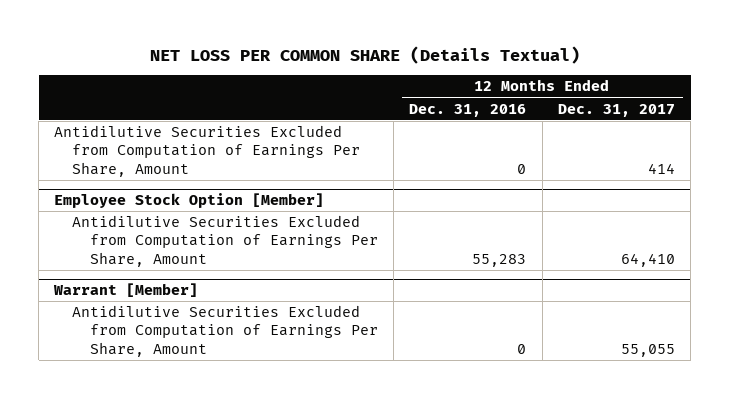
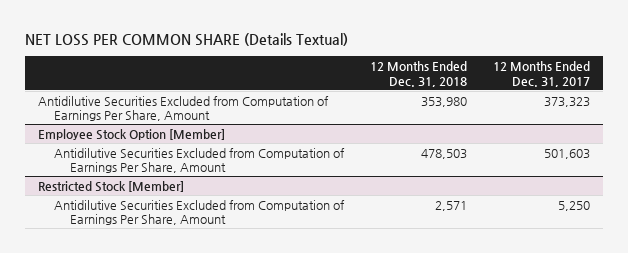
[409,103,527,117] Dec. 31, 2016 -> none
none -> [369,60,467,87] 12 Months Ended Dec. 31, 2018
[647,162,675,174] 414 -> [544,96,591,107] 373,323
[53,283,199,298] Warrant [Member] -> none
[620,252,675,267] 64,410 -> [544,148,591,159] 501,603
none -> [38,180,185,192] Restricted Stock [Member]
[620,343,675,357] 55,055 -> [558,200,591,211] 5,250

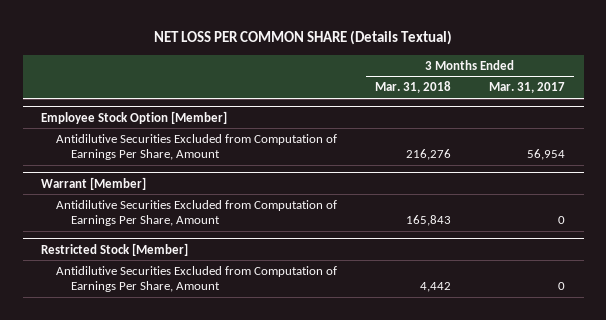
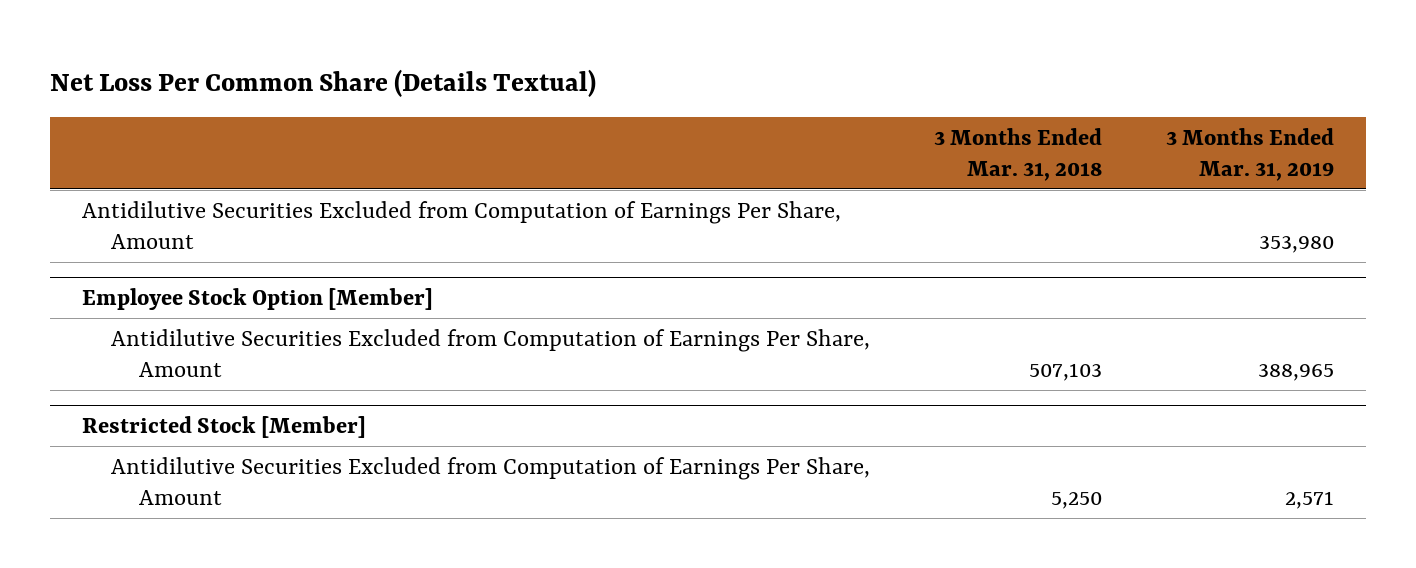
[154,30,453,46] NET LOSS PER COMMON SHARE (Details Textual) -> [50,68,597,97] Net Loss Per Common Share (Details Textual)
[488,82,565,94] Mar. 31, 2017 -> none
none -> [1165,127,1334,181] 3 Months Ended Mar. 31, 2019
none -> [82,200,842,249] Antidilutive Securities Excluded from Computation of Earnings Per Share, Amount
[41,176,147,190] Warrant [Member] -> none
[56,199,338,227] Antidilutive Securities Excluded from Computation of Earnings Per Share, Amount -> none
[406,149,452,161] 216,276 -> [1028,362,1102,381] 507,103
[420,282,452,293] 4,442 -> [1050,491,1102,509] 5,250

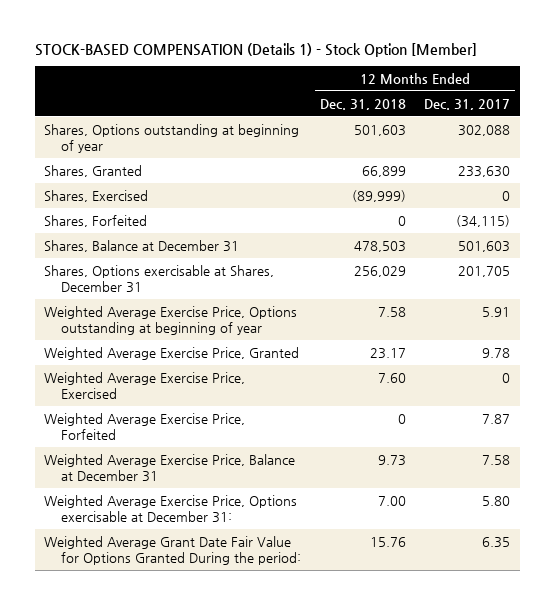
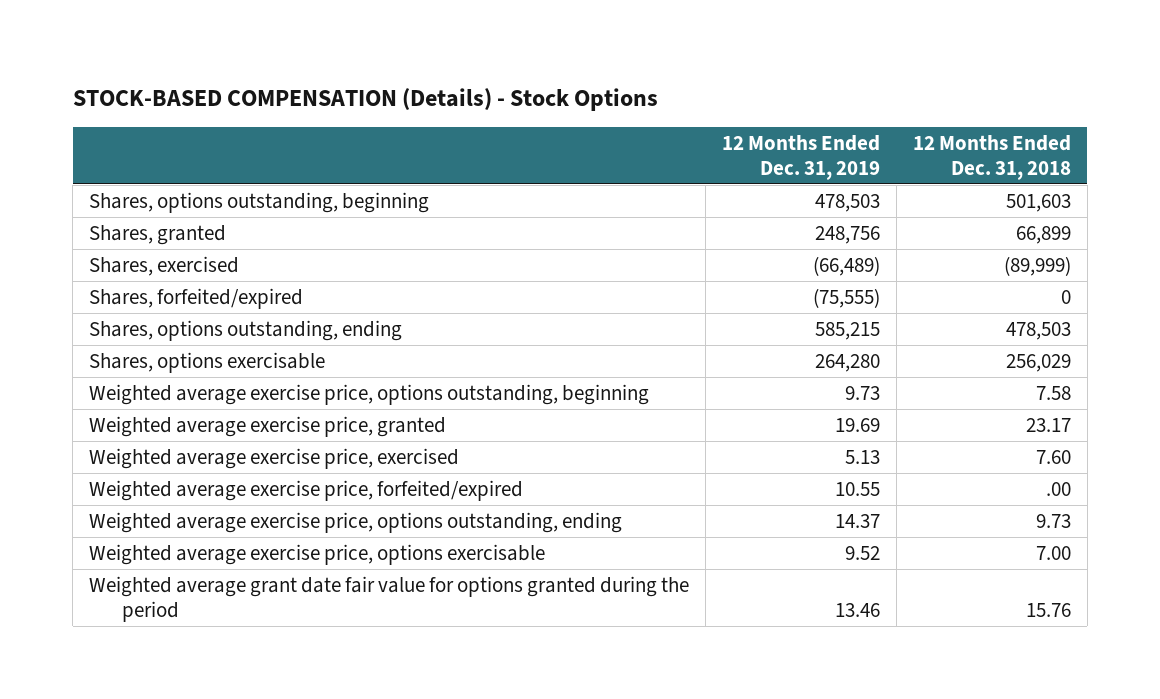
[34,42,477,57] STOCK-BASED COMPENSATION (Details 1) - Stock Option [Member] -> [72,87,658,111] STOCK-BASED COMPENSATION (Details) - Stock Options
[424,98,511,110] Dec. 31, 2017 -> none
none -> [722,134,881,180] 12 Months Ended Dec. 31, 2019
[43,123,299,153] Shares, Options outstanding at beginning of year -> [89,191,430,213] Shares, options outstanding, beginning
[43,164,142,177] Shares, Granted -> [89,224,227,245] Shares, granted
[43,189,148,202] Shares, Exercised -> [89,255,240,276] Shares, exercised
[43,214,147,227] Shares, Forfeited -> [89,287,304,309] Shares, forfeited/expired
[43,239,239,252] Shares, Balance at December 31 -> [89,319,403,341] Shares, options outstanding, ending
[43,264,274,293] Shares, Options exercisable at Shares, December 31 -> [89,351,326,373] Shares, options exercisable
[43,305,297,335] Weighted Average Exercise Price, Options outstanding at beginning of year -> [89,383,650,405] Weighted average exercise price, options outstanding, beginning
[43,346,299,360] Weighted Average Exercise Price, Granted -> [89,415,447,437] Weighted average exercise price, granted
[43,371,245,399] Weighted Average Exercise Price, Exercised -> [89,447,460,469] Weighted average exercise price, exercised
[43,412,245,440] Weighted Average Exercise Price, Forfeited -> [89,479,524,501] Weighted average exercise price, forfeited/expired
[397,413,406,424] 0 -> [1045,481,1071,496] .00
[43,453,295,482] Weighted Average Exercise Price, Balance at December 31 -> [89,511,623,533] Weighted average exercise price, options outstanding, ending
[43,494,297,523] Weighted Average Exercise Price, Options exercisable at December 31: -> [89,543,546,565] Weighted average exercise price, options exercisable
[43,535,302,565] Weighted Average Grant Date Fair Value for Options Granted During the period: -> [89,575,690,622] Weighted average grant date fair value for options granted during the period

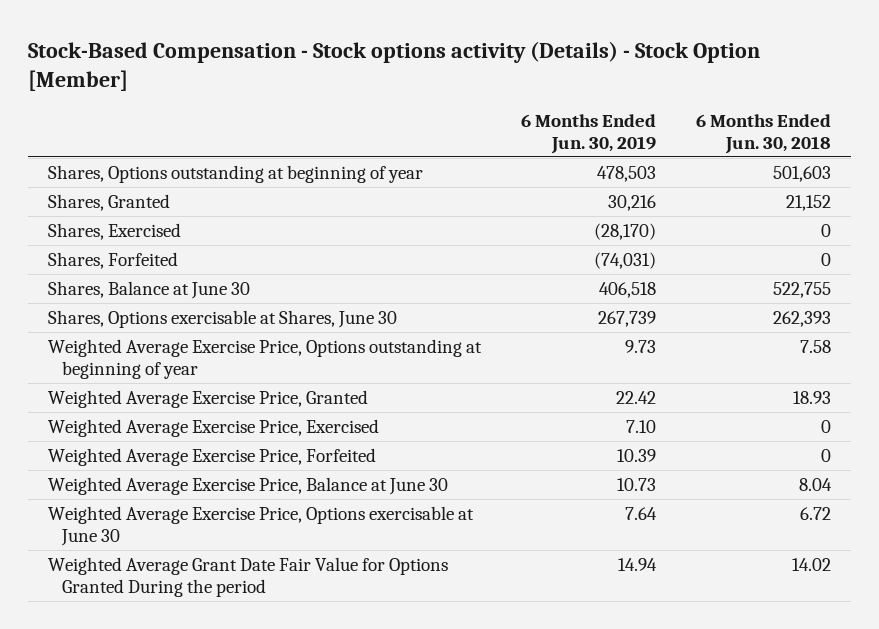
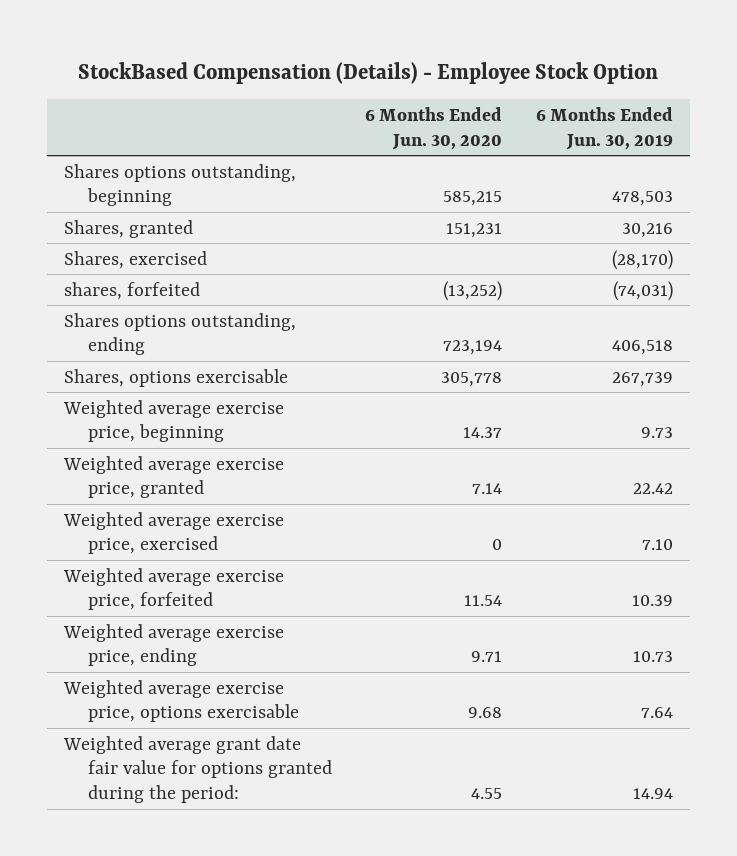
[28,40,761,92] Stock-Based Compensation - Stock options activity (Details) - Stock Option [Member] -> [78,61,659,84] StockBased Compensation (Details) - Employee Stock Option
[695,113,831,154] 6 Months Ended Jun. 30, 2018 -> none
none -> [365,106,503,150] 6 Months Ended Jun. 30, 2020
[48,164,424,183] Shares, Options outstanding at beginning of year -> [63,163,296,207] Shares options outstanding, beginning
[48,193,171,211] Shares, Granted -> [63,219,193,238] Shares, granted
[48,222,182,240] Shares, Exercised -> [63,250,207,269] Shares, exercised
[48,251,179,269] Shares, Forfeited -> [63,281,200,300] shares, forfeited
[48,280,251,299] Shares, Balance at June 30 -> [63,312,296,356] Shares options outstanding, ending
[48,309,398,328] Shares, Options exercisable at Shares, June 30 -> [63,368,288,387] Shares, options exercisable
[48,338,483,379] Weighted Average Exercise Price, Options outstanding at beginning of year -> [62,399,284,443] Weighted average exercise price, beginning
[48,389,369,408] Weighted Average Exercise Price, Granted -> [62,455,284,499] Weighted average exercise price, granted
[48,418,380,437] Weighted Average Exercise Price, Exercised -> [62,511,284,555] Weighted average exercise price, exercised
[48,447,377,466] Weighted Average Exercise Price, Forfeited -> [62,567,284,611] Weighted average exercise price, forfeited
[48,476,449,495] Weighted Average Exercise Price, Balance at June 30 -> [62,623,284,667] Weighted average exercise price, ending
[48,505,475,546] Weighted Average Exercise Price, Options exercisable at June 30 -> [62,679,299,723] Weighted average exercise price, options exercisable
[48,556,449,597] Weighted Average Grant Date Fair Value for Options Granted During the period -> [62,735,332,804] Weighted average grant date fair value for options granted during the period:

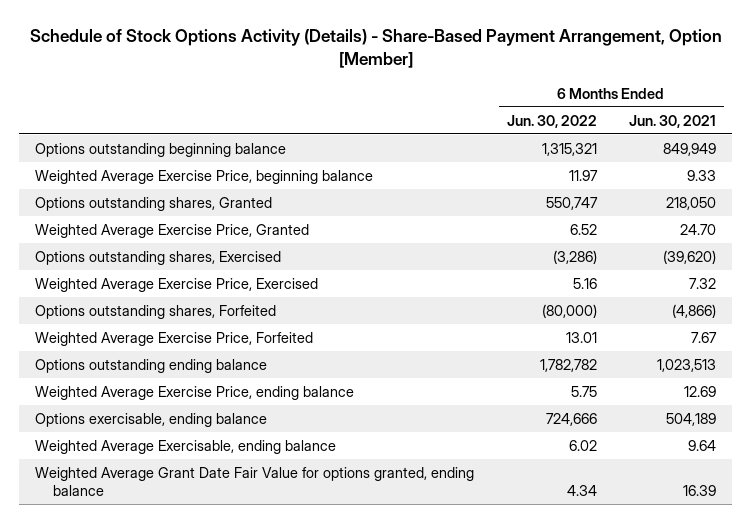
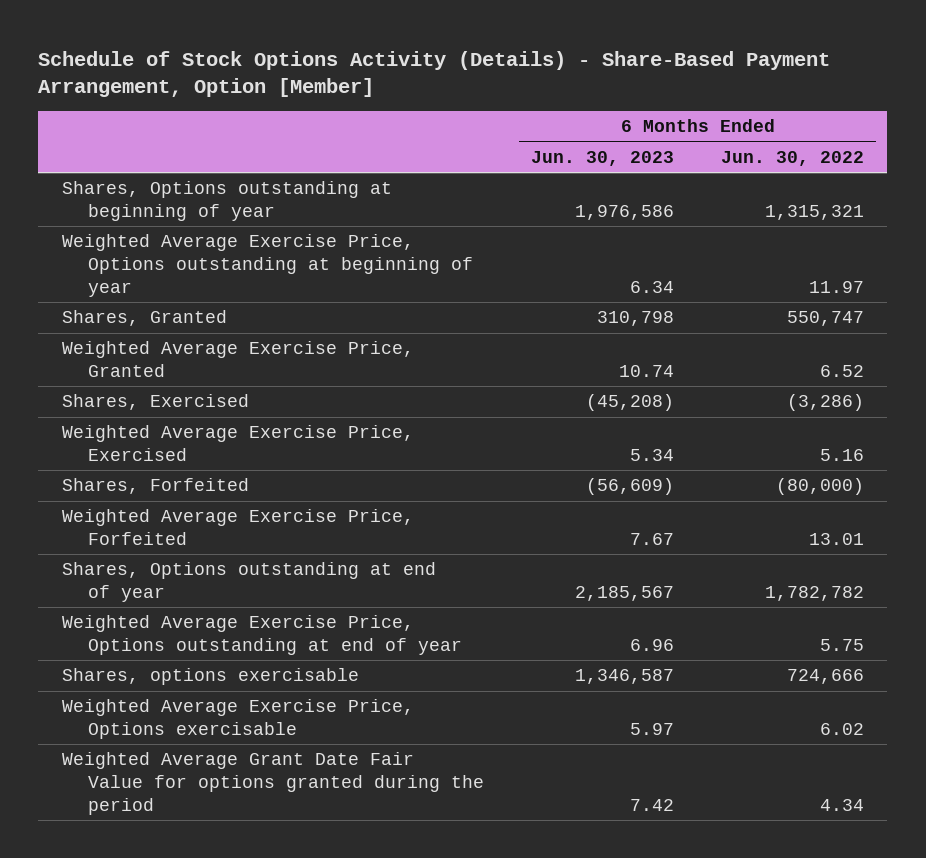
[629,114,717,128] Jun. 30, 2021 -> none
none -> [531,151,675,167] Jun. 30, 2023
[35,142,287,157] Options outstanding beginning balance -> [61,181,392,221] Shares, Options outstanding at beginning of year
[35,169,374,184] Weighted Average Exercise Price, beginning balance -> [61,234,474,297] Weighted Average Exercise Price, Options outstanding at beginning of year
[35,196,273,211] Options outstanding shares, Granted -> [61,310,227,327] Shares, Granted
[35,250,282,265] Options outstanding shares, Exercised -> [61,394,249,411] Shares, Exercised
[35,304,277,319] Options outstanding shares, Forfeited -> [61,478,249,495] Shares, Forfeited
[35,358,268,373] Options outstanding ending balance -> [61,562,436,602] Shares, Options outstanding at end of year
[35,385,355,400] Weighted Average Exercise Price, ending balance -> [61,615,463,655] Weighted Average Exercise Price, Options outstanding at end of year
[35,412,268,427] Options exercisable, ending balance -> [61,668,359,686] Shares, options exercisable
[35,439,337,454] Weighted Average Exercisable, ending balance -> [61,699,414,739] Weighted Average Exercise Price, Options exercisable
[35,466,475,496] Weighted Average Grant Date Fair Value for options granted, ending balance -> [61,752,485,815] Weighted Average Grant Date Fair Value for options granted during the period

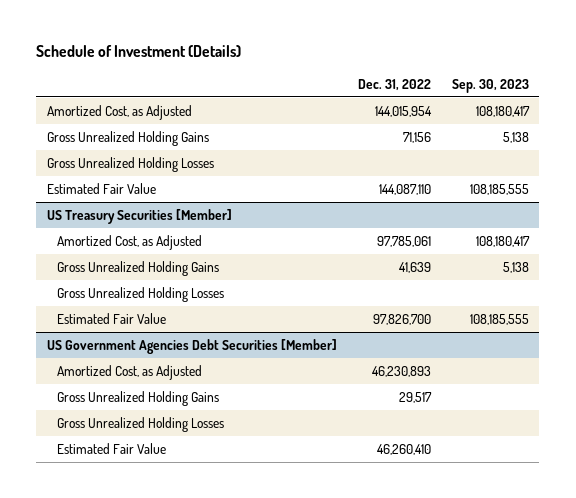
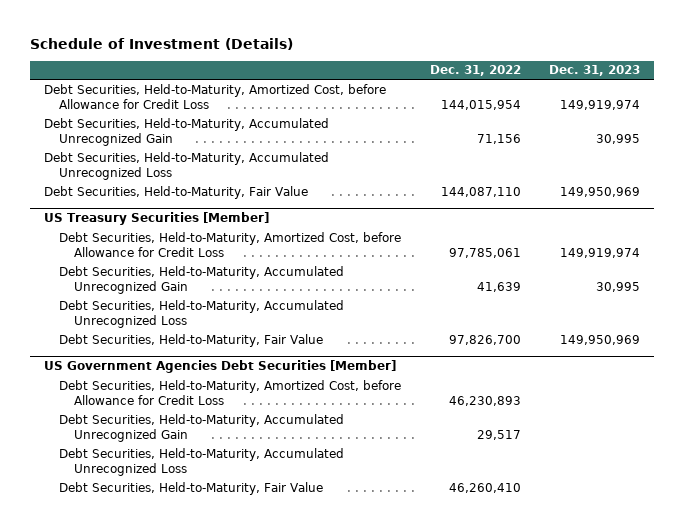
[451,78,529,93] Sep. 30, 2023 -> none
none -> [549,65,641,77] Dec. 31, 2023
[46,104,192,120] Amortized Cost, as Adjusted -> [44,83,387,110] Debt Securities, Held-to-Maturity, Amortized Cost, before Allowance for Credit Loss
[46,130,209,146] Gross Unrealized Holding Gains -> [44,117,330,147] Debt Securities, Held-to-Maturity, Accumulated Unrecognized Gain
[46,156,214,172] Gross Unrealized Holding Losses -> [44,151,330,181] Debt Securities, Held-to-Maturity, Accumulated Unrecognized Loss
[46,182,156,194] Estimated Fair Value -> [44,185,309,199] Debt Securities, Held-to-Maturity, Fair Value
[57,234,203,250] Amortized Cost, as Adjusted -> [59,231,402,258] Debt Securities, Held-to-Maturity, Amortized Cost, before Allowance for Credit Loss
[57,260,220,276] Gross Unrealized Holding Gains -> [59,265,345,295] Debt Securities, Held-to-Maturity, Accumulated Unrecognized Gain
[57,286,225,302] Gross Unrealized Holding Losses -> [59,299,345,329] Debt Securities, Held-to-Maturity, Accumulated Unrecognized Loss
[57,312,167,324] Estimated Fair Value -> [59,333,324,347] Debt Securities, Held-to-Maturity, Fair Value
[57,364,203,380] Amortized Cost, as Adjusted -> [59,379,402,406] Debt Securities, Held-to-Maturity, Amortized Cost, before Allowance for Credit Loss
[57,390,220,406] Gross Unrealized Holding Gains -> [59,413,345,443] Debt Securities, Held-to-Maturity, Accumulated Unrecognized Gain
[57,416,225,432] Gross Unrealized Holding Losses -> [59,447,345,477] Debt Securities, Held-to-Maturity, Accumulated Unrecognized Loss
[57,442,167,454] Estimated Fair Value -> [59,481,324,495] Debt Securities, Held-to-Maturity, Fair Value

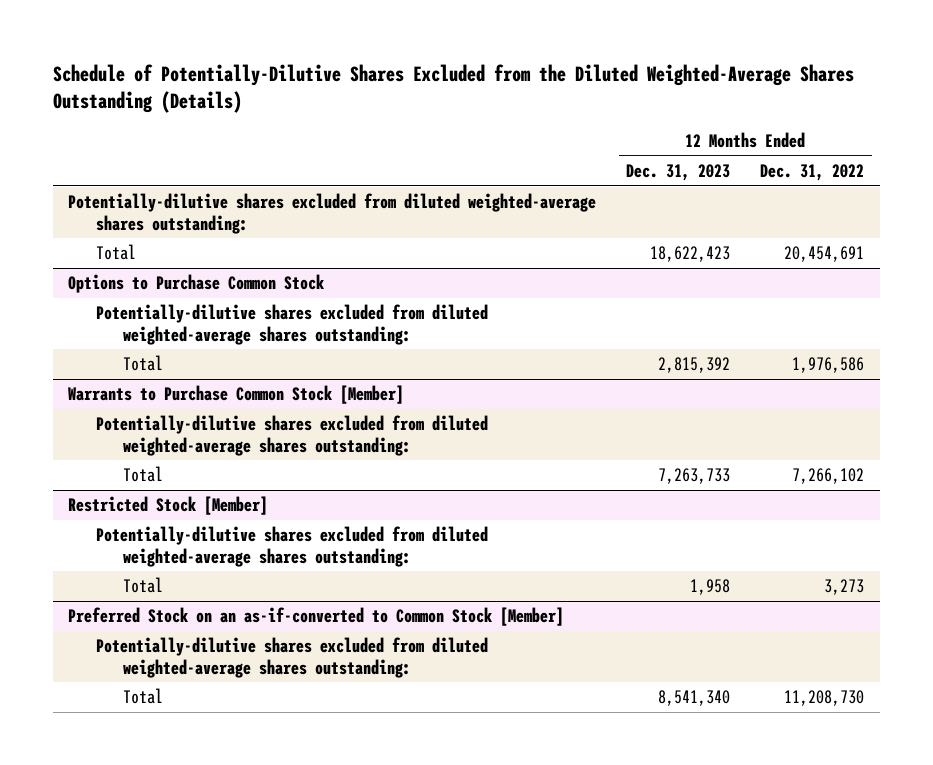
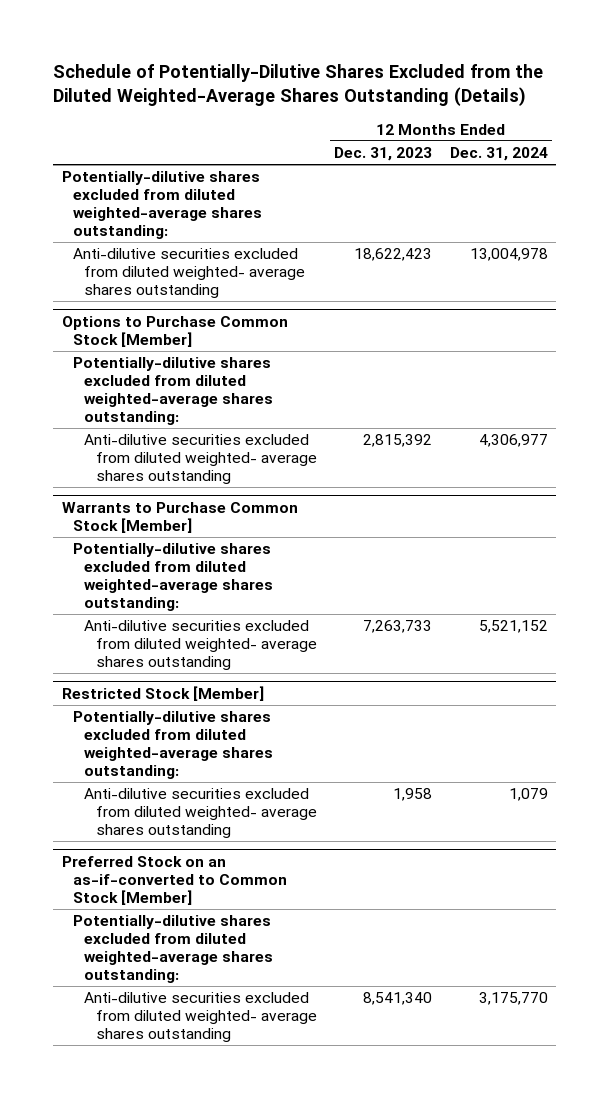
[760,163,865,181] Dec. 31, 2022 -> none
none -> [449,147,548,162] Dec. 31, 2024
[95,244,136,261] Total -> [73,248,306,299] Anti-dilutive securities excluded from diluted weighted- average shares outstanding
[68,274,326,294] Options to Purchase Common Stock -> [62,316,289,348] Options to Purchase Common Stock [Member]
[122,355,163,372] Total -> [84,434,317,485] Anti-dilutive securities excluded from diluted weighted- average shares outstanding
[122,466,163,483] Total -> [84,620,317,671] Anti-dilutive securities excluded from diluted weighted- average shares outstanding
[122,577,163,594] Total -> [84,788,317,839] Anti-dilutive securities excluded from diluted weighted- average shares outstanding
[122,688,163,705] Total -> [84,992,317,1043] Anti-dilutive securities excluded from diluted weighted- average shares outstanding

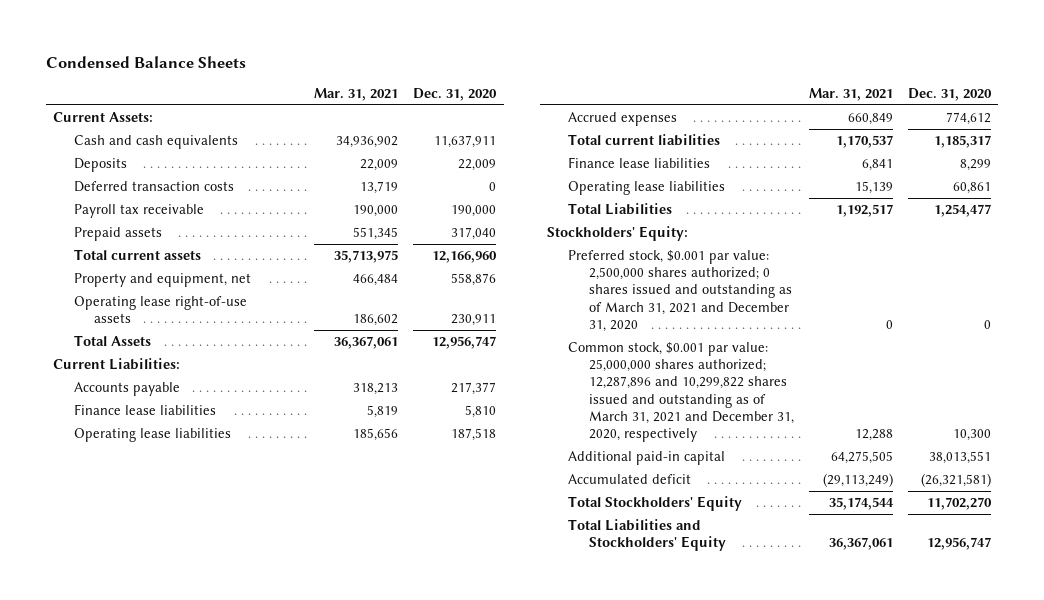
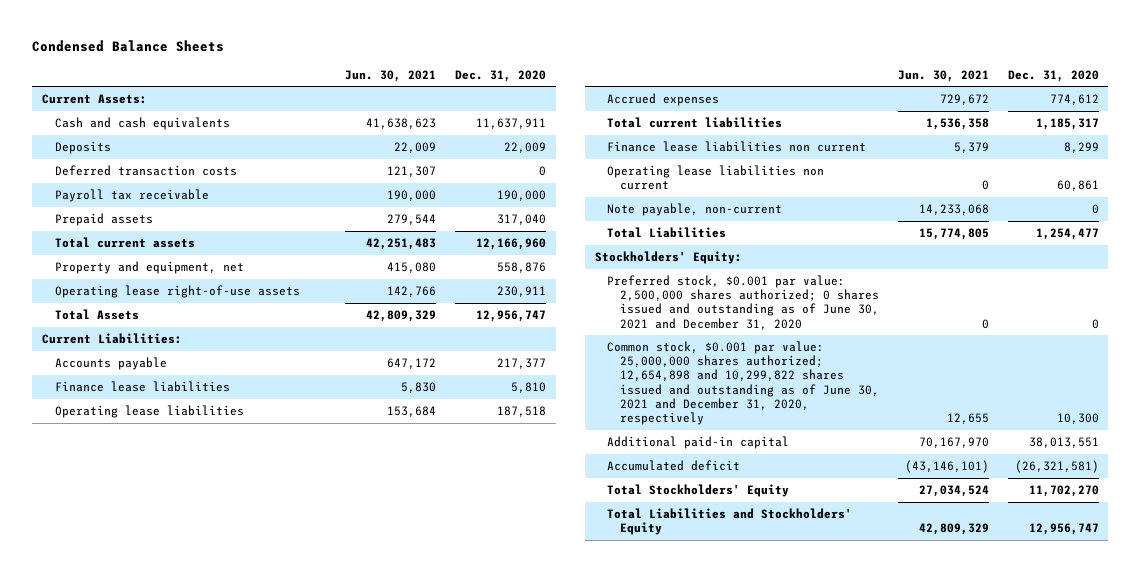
[314,88,399,102] Mar. 31, 2021 -> none
none -> [345,69,437,82] Jun. 30, 2021
[568,156,711,168] Finance lease liabilities -> [607,140,867,152] Finance lease liabilities non current
[568,180,726,195] Operating lease liabilities -> [607,164,825,191] Operating lease liabilities non current
none -> [607,202,783,216] Note payable, non-current
[568,249,792,332] Preferred stock, $0.001 par value: 2,500,000 shares authorized; 0 shares issued and outstanding as of March 31, 2021 and December 31, 2020 -> [607,274,879,330] Preferred stock, $0.001 par value: 2,500,000 shares authorized; 0 shares issued and outstanding as of June 30, 2021 and December 31, 2020
[568,341,794,443] Common stock, $0.001 par value: 25,000,000 shares authorized; 12,287,896 and 10,299,822 shares issued and outstanding as of March 31, 2021 and December 31, 2020, respectively -> [607,340,879,426] Common stock, $0.001 par value: 25,000,000 shares authorized; 12,654,898 and 10,299,822 shares issued and outstanding as of June 30, 2021 and December 31, 2020, respectively

